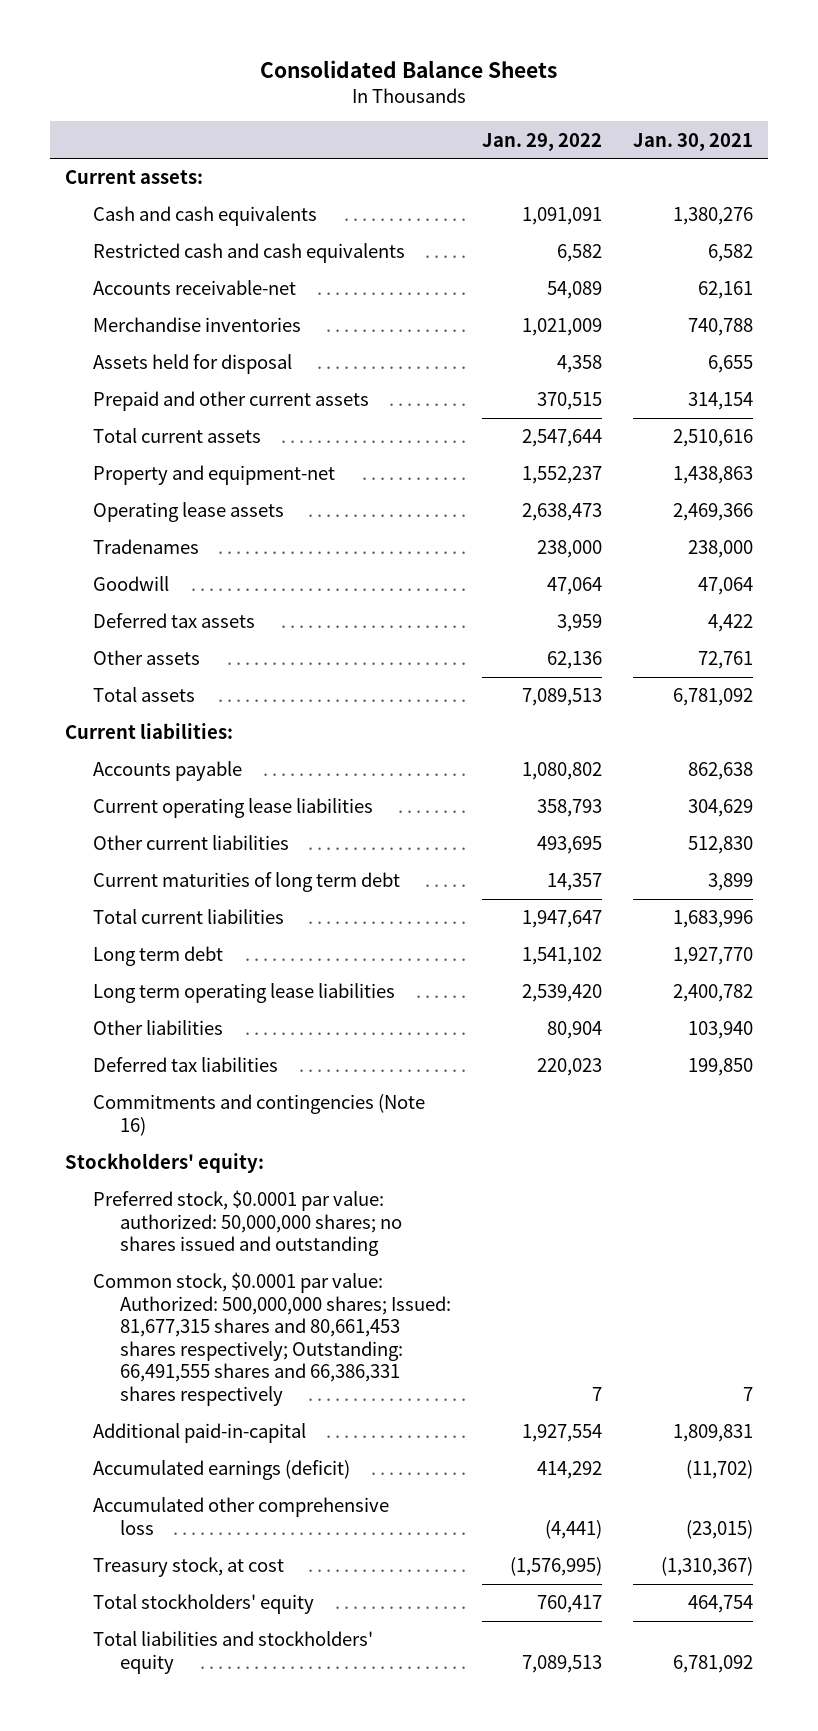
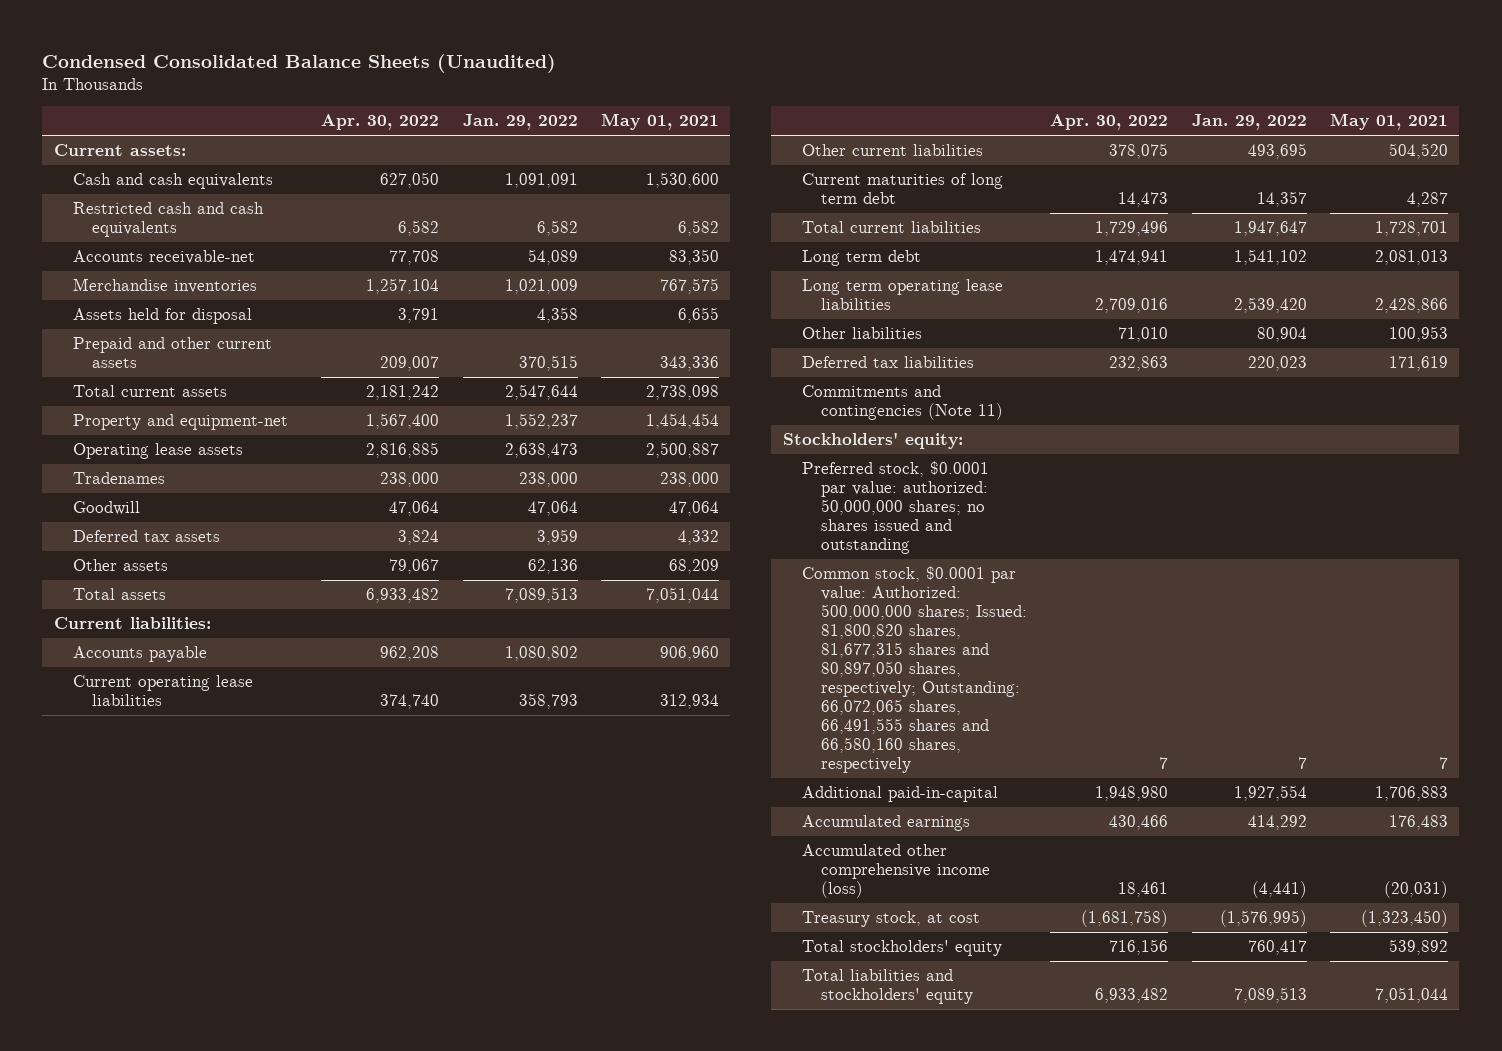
[259,60,557,79] Consolidated Balance Sheets -> [42,53,557,73] Condensed Consolidated Balance Sheets (Unaudited)
[632,132,753,151] Jan. 30, 2021 -> none
none -> [321,114,440,131] Apr. 30, 2022
none -> [600,113,719,131] May 01, 2021
[92,1094,425,1136] Commitments and contingencies (Note 16) -> [802,385,1004,421] Commitments and contingencies (Note 11)
[92,1272,452,1406] Common stock, $0.0001 par value: Authorized: 500,000,000 shares; Issued: 81,677,315 shares and 80,661,453 shares respectively; Outstanding: 66,491,555 shares and 66,386,331 shares respectively -> [802,566,1028,773] Common stock, $0.0001 par value: Authorized: 500,000,000 shares; Issued: 81,800,820 shares, 81,677,315 shares and 80,897,050 shares, respectively; Outstanding: 66,072,065 shares, 66,491,555 shares and 66,580,160 shares, respectively
[92,1460,350,1481] Accumulated earnings (deficit) -> [802,815,971,832] Accumulated earnings
[92,1497,389,1535] Accumulated other comprehensive loss -> [802,844,991,899] Accumulated other comprehensive income (loss)

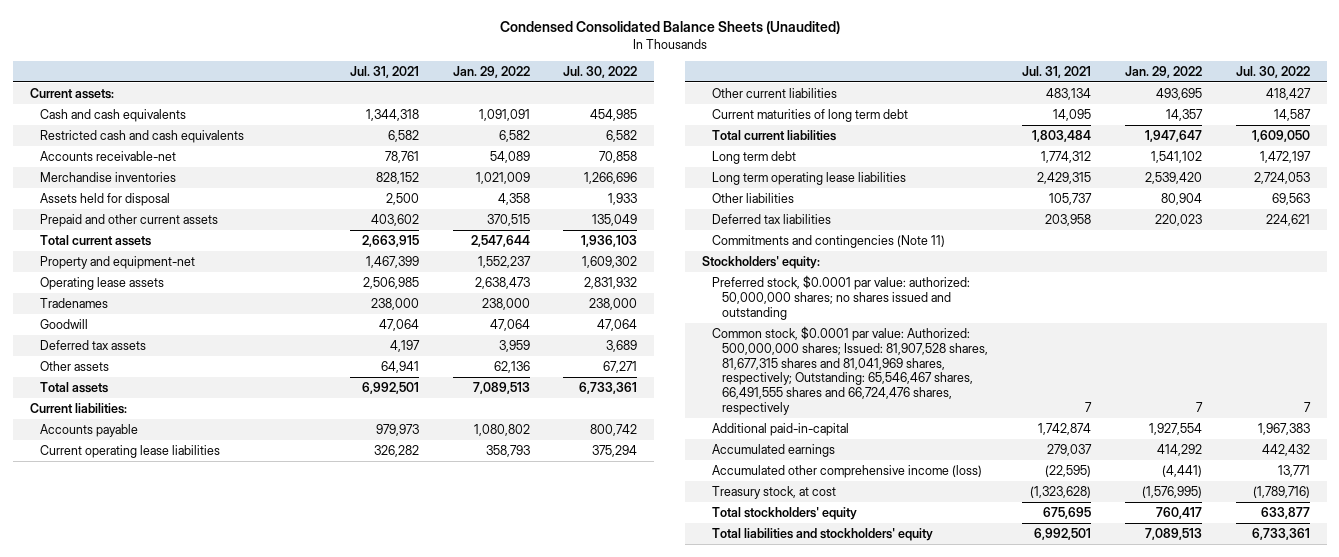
[321,114,440,131] Apr. 30, 2022 -> none
[600,113,719,131] May 01, 2021 -> none
none -> [349,65,419,78] Jul. 31, 2021
none -> [563,65,638,78] Jul. 30, 2022
[802,566,1028,773] Common stock, $0.0001 par value: Authorized: 500,000,000 shares; Issued: 81,800,820 shares, 81,677,315 shares and 80,897,050 shares, respectively; Outstanding: 66,072,065 shares, 66,491,555 shares and 66,580,160 shares, respectively -> [711,325,988,416] Common stock, $0.0001 par value: Authorized: 500,000,000 shares; Issued: 81,907,528 shares, 81,677,315 shares and 81,041,969 shares, respectively; Outstanding: 65,546,467 shares, 66,491,555 shares and 66,724,476 shares, respectively

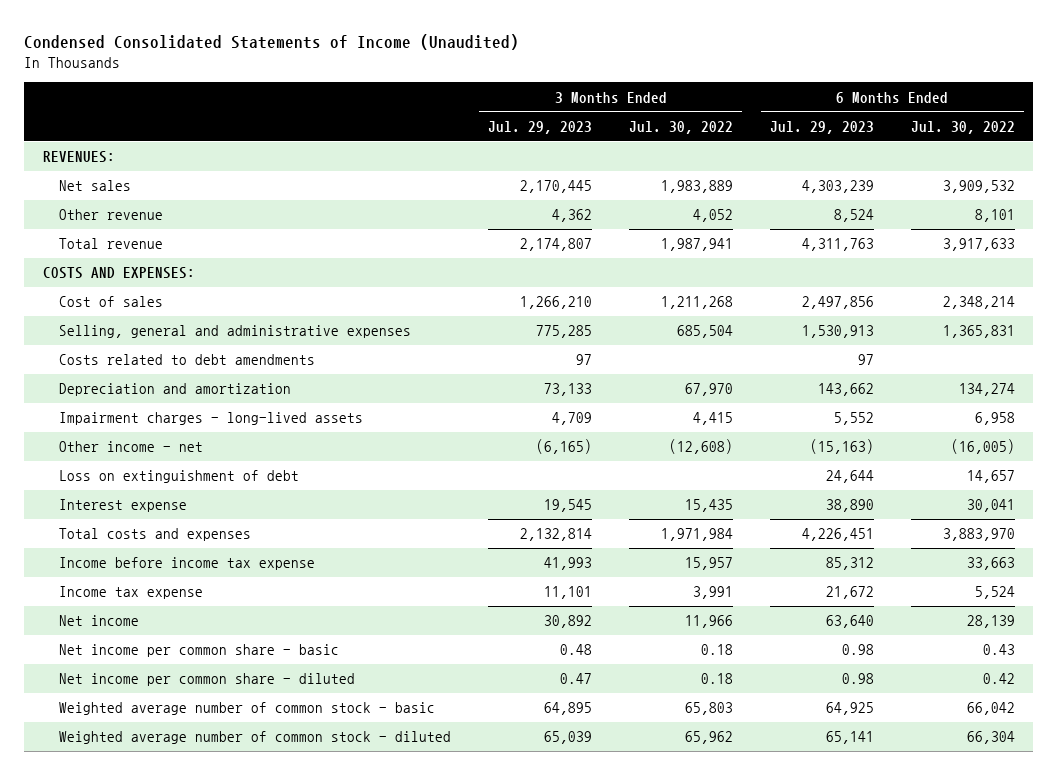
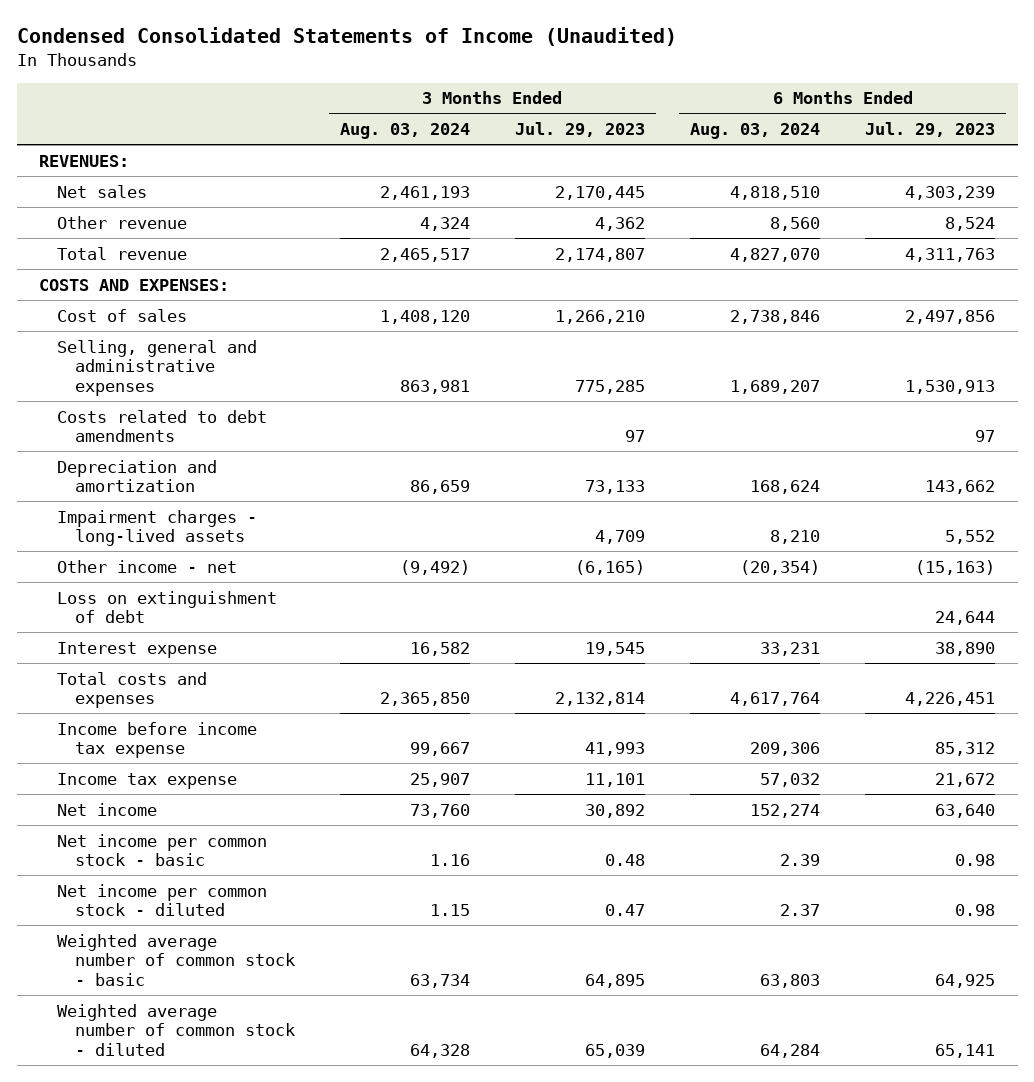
[629,120,734,134] Jul. 30, 2022 -> none
[910,120,1015,134] Jul. 30, 2022 -> none
none -> [339,122,470,139] Aug. 03, 2024
none -> [690,122,821,139] Aug. 03, 2024
[59,644,340,658] Net income per common share - basic -> [56,833,267,867] Net income per common stock - basic
[59,673,356,687] Net income per common share - diluted -> [56,883,267,917] Net income per common stock - diluted

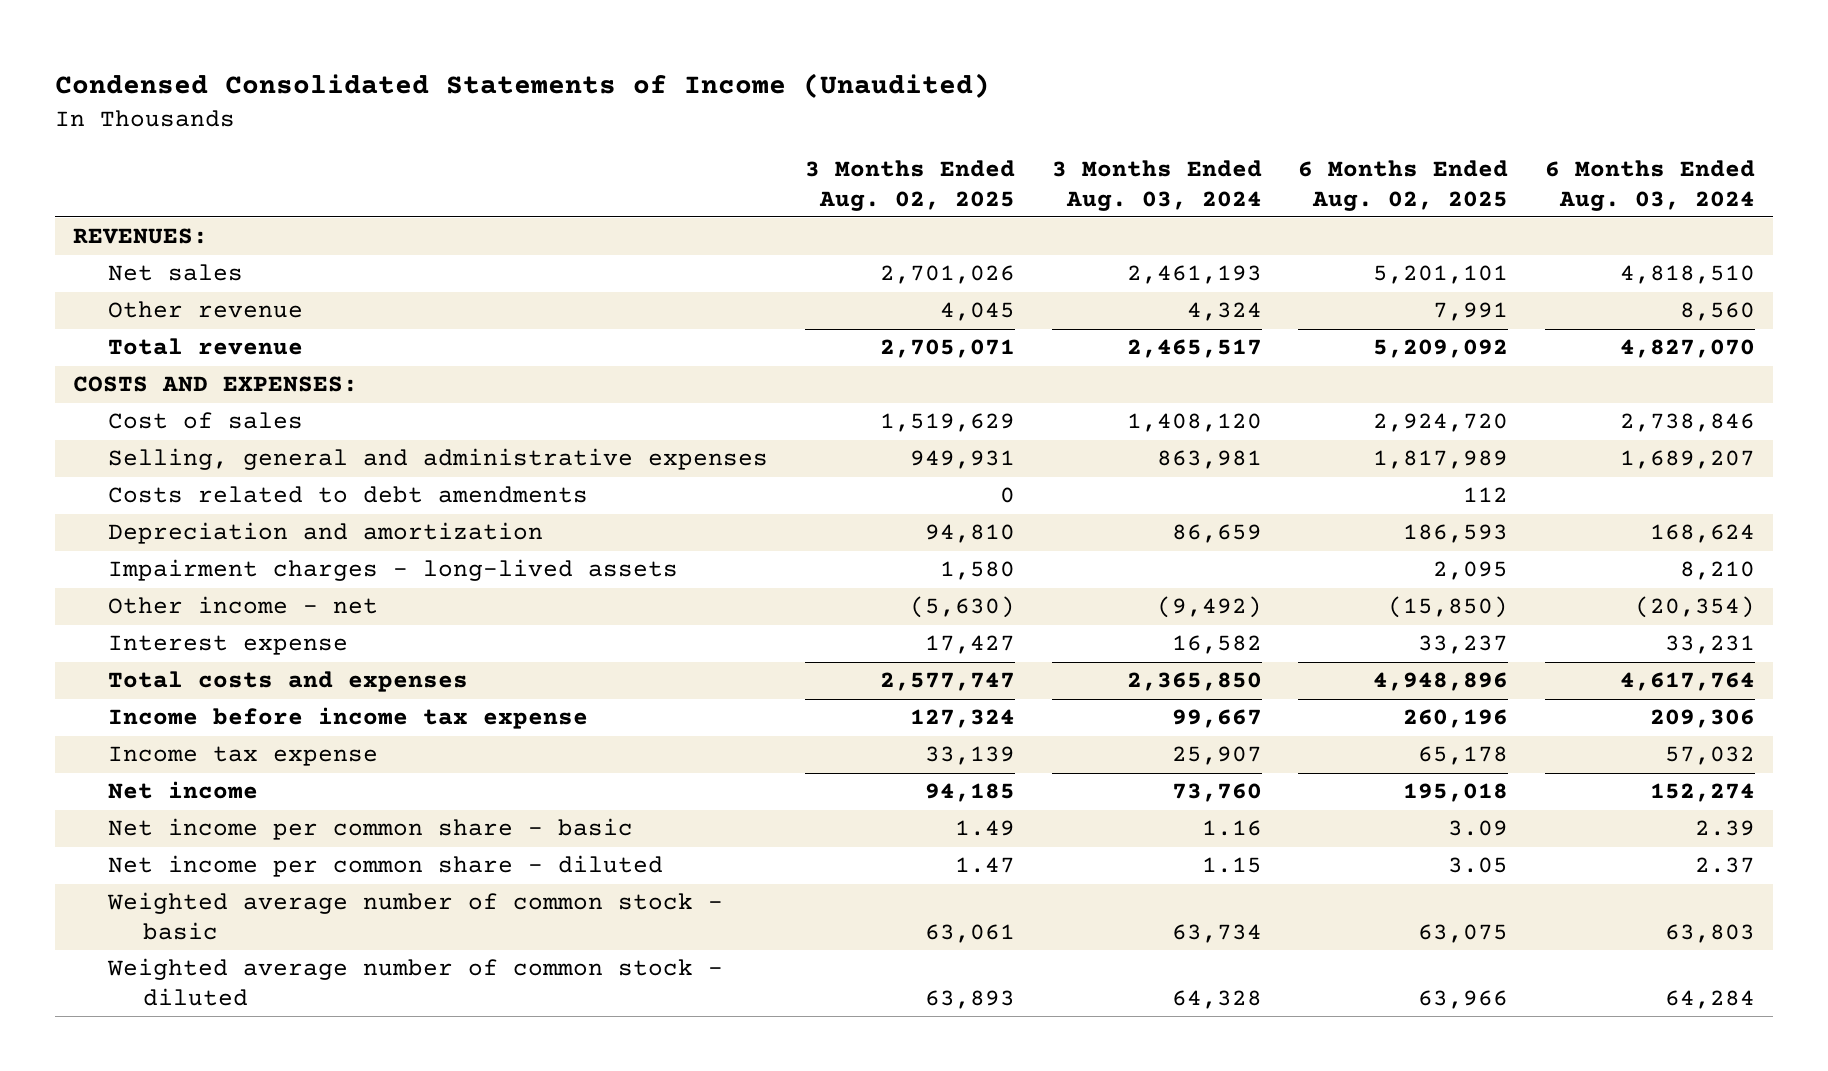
[514,121,645,137] Jul. 29, 2023 -> none
[865,121,996,137] Jul. 29, 2023 -> none
none -> [804,160,1015,211] 3 Months Ended Aug. 02, 2025
none -> [1298,160,1509,211] 6 Months Ended Aug. 02, 2025
[56,590,277,624] Loss on extinguishment of debt -> none
[56,833,267,867] Net income per common stock - basic -> [108,818,634,841] Net income per common share - basic
[56,883,267,917] Net income per common stock - diluted -> [108,855,664,878] Net income per common share - diluted

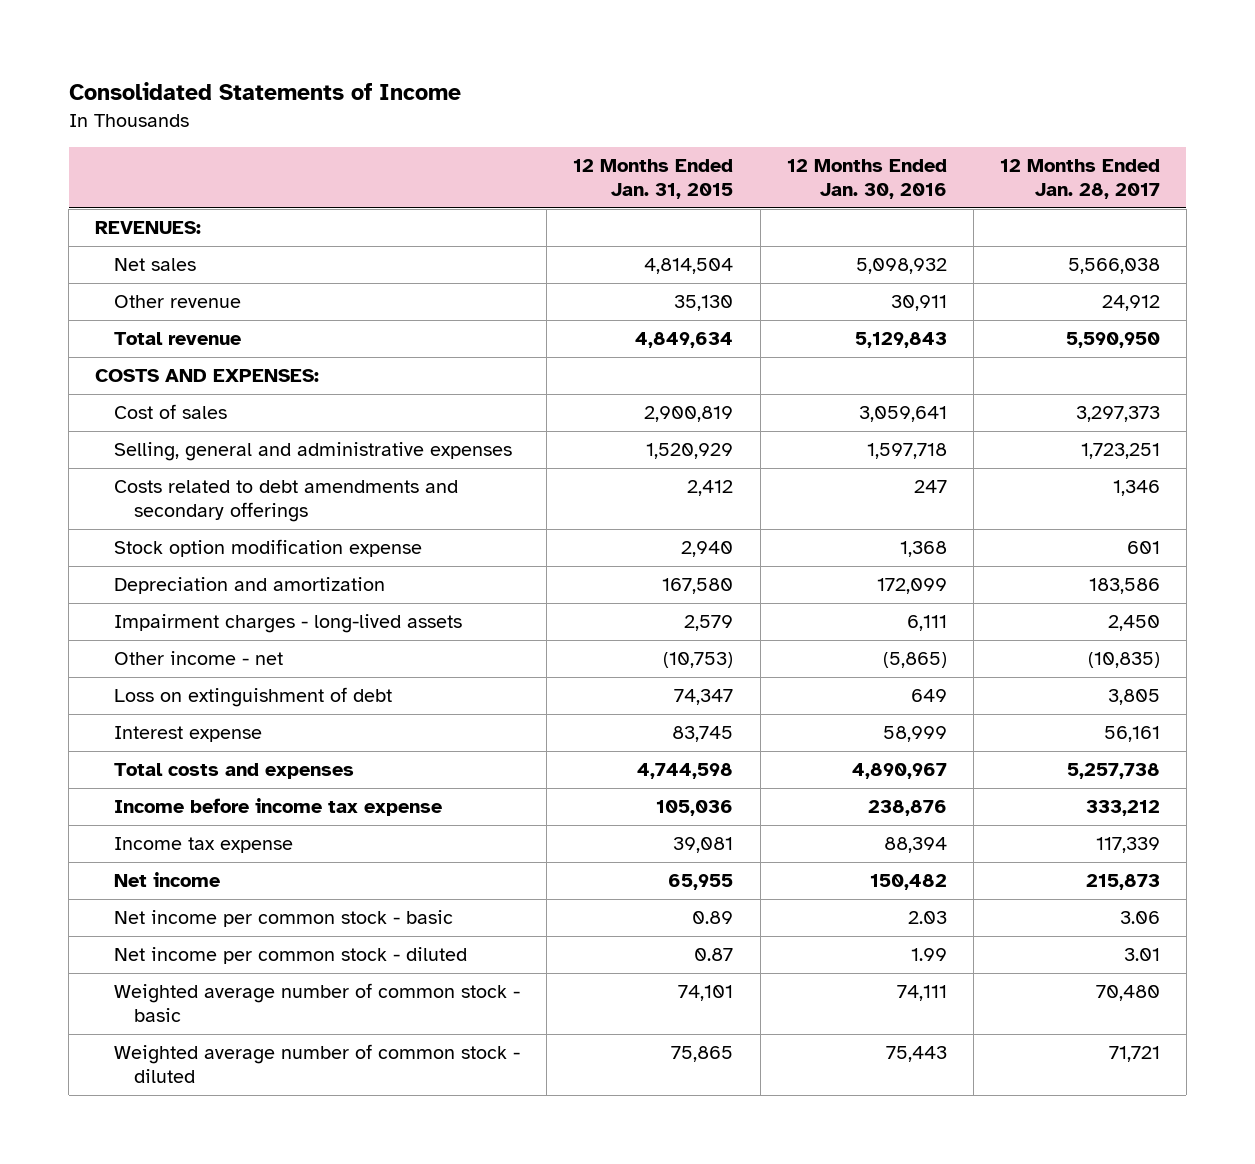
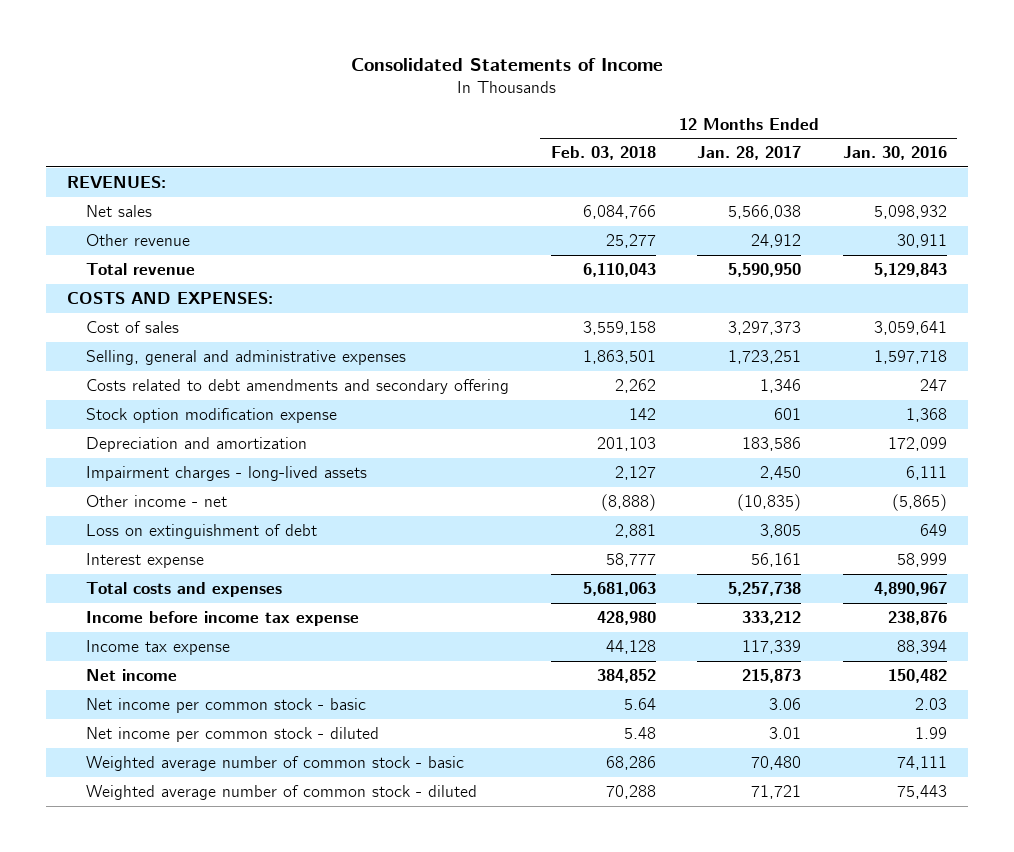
[573,159,734,200] 12 Months Ended Jan. 31, 2015 -> none
none -> [550,146,656,161] Feb. 03, 2018
[114,480,459,523] Costs related to debt amendments and secondary offerings -> [85,378,509,394] Costs related to debt amendments and secondary offering

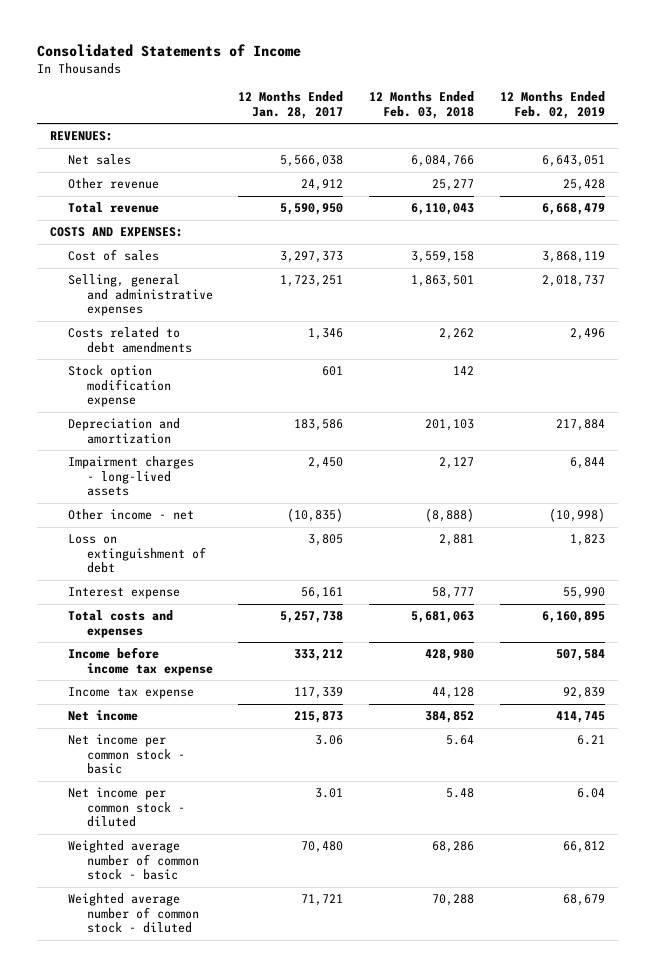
[843,146,948,161] Jan. 30, 2016 -> none
none -> [500,91,606,119] 12 Months Ended Feb. 02, 2019
[85,378,509,394] Costs related to debt amendments and secondary offering -> [68,327,192,353] Costs related to debt amendments

